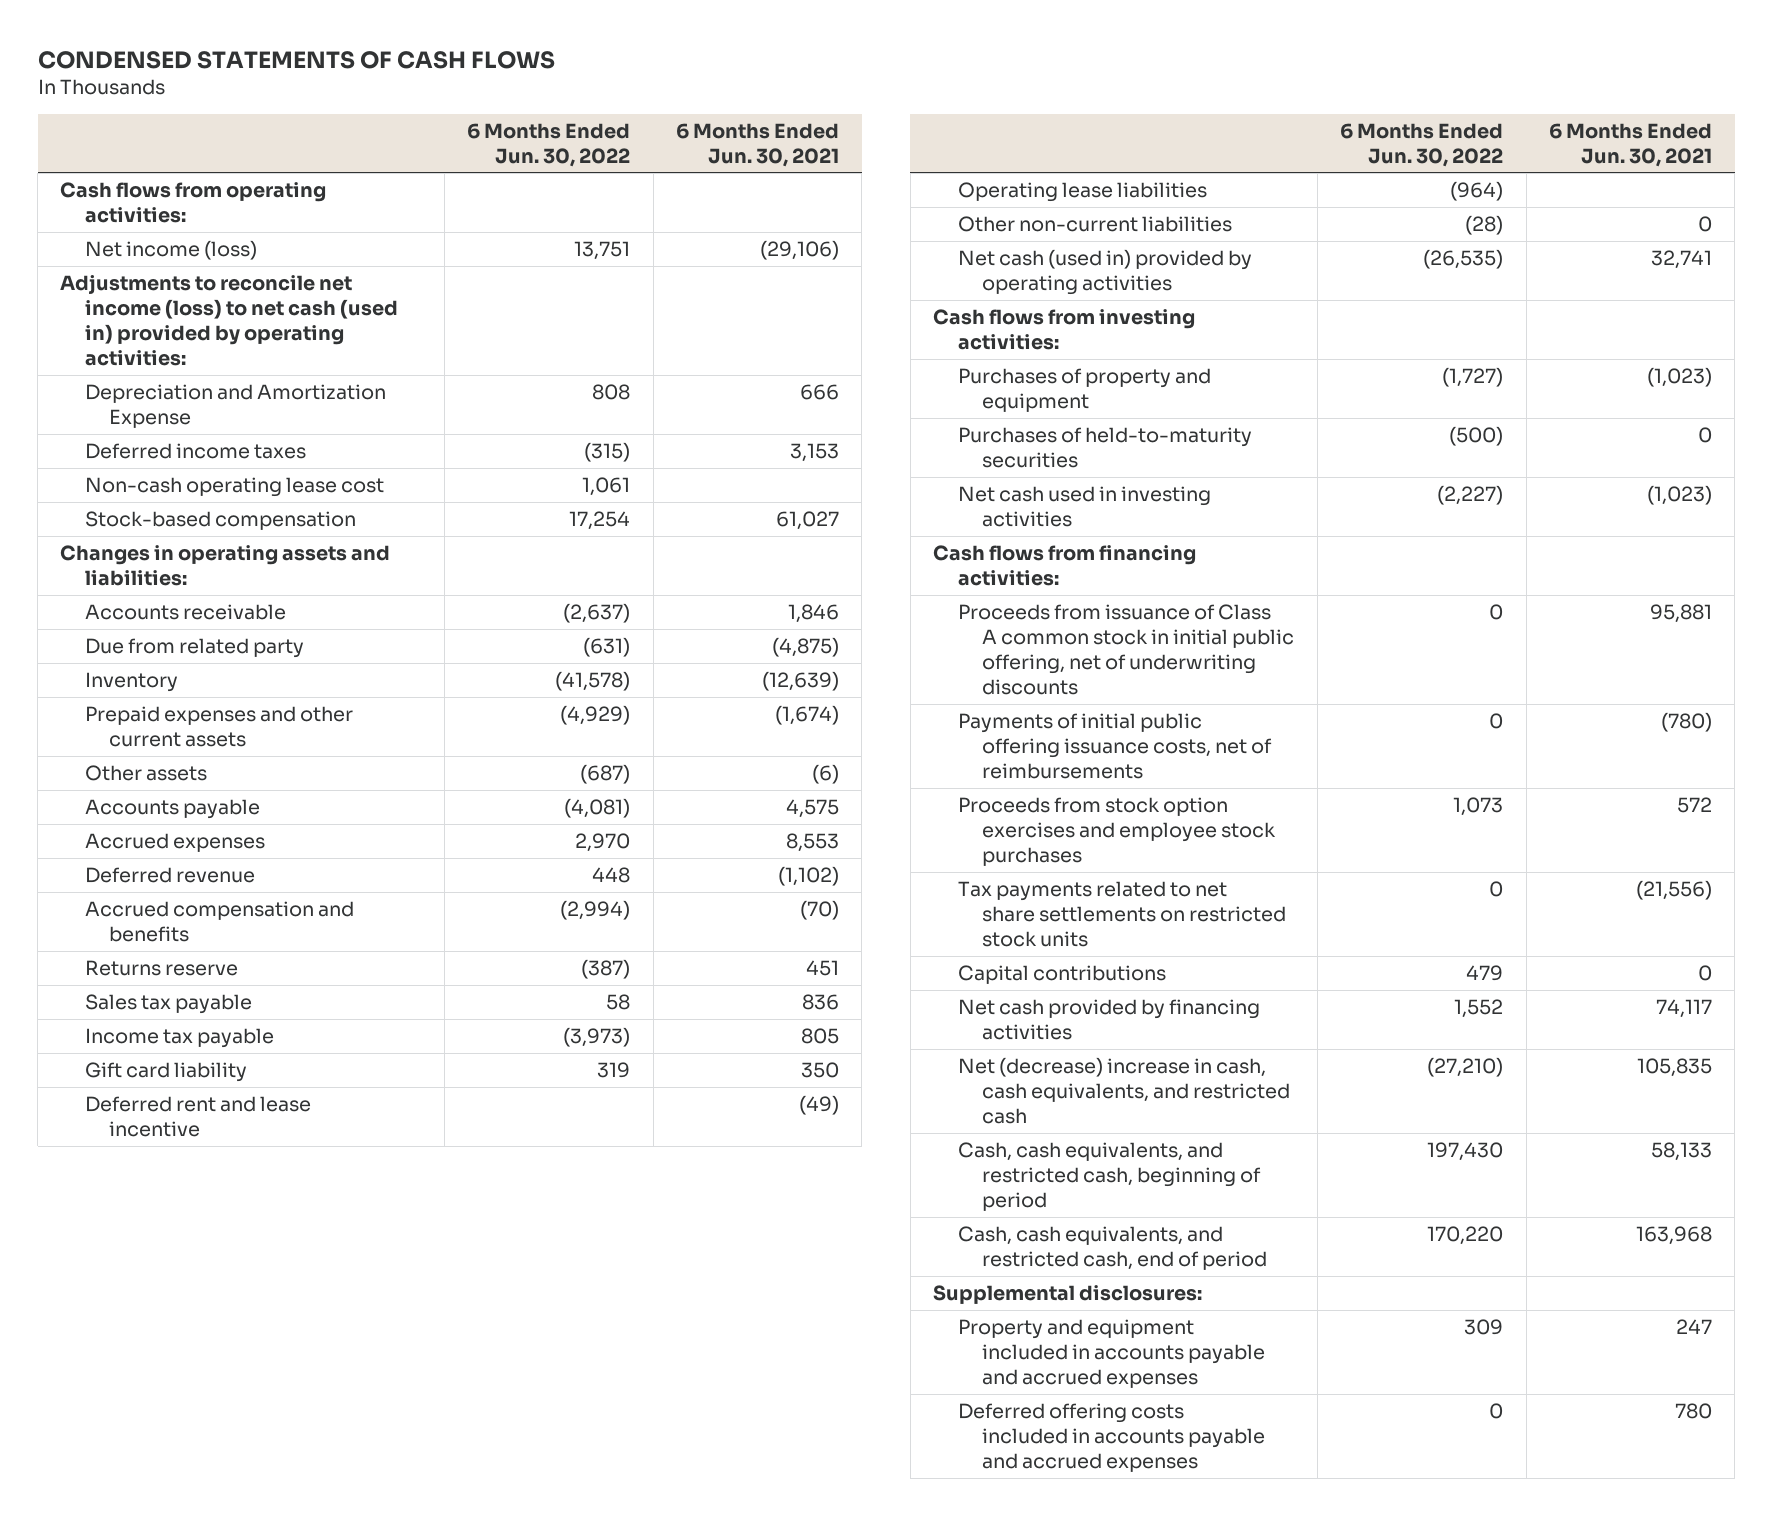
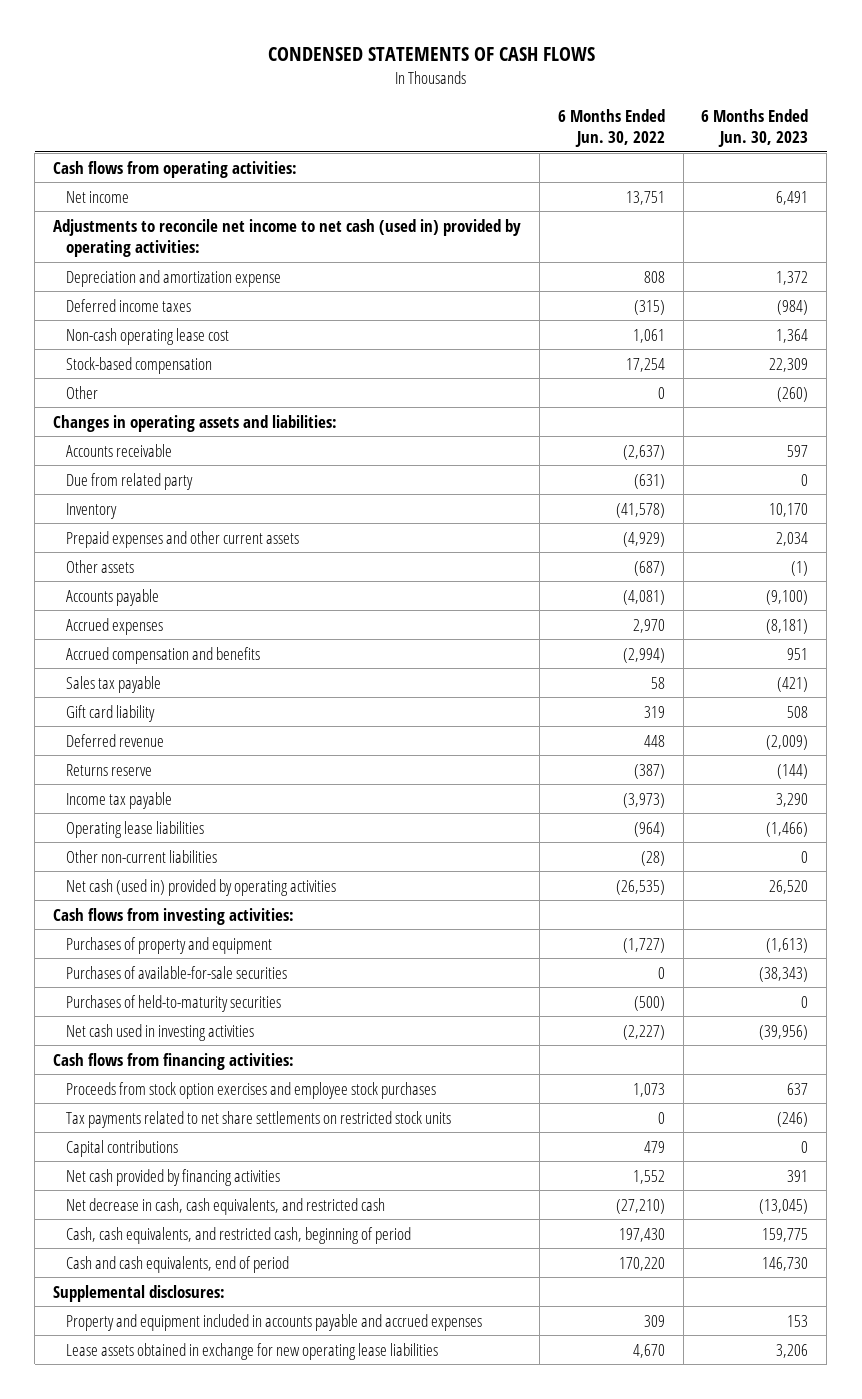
[675,122,839,167] 6 Months Ended Jun. 30, 2021 -> none
none -> [701,108,809,148] 6 Months Ended Jun. 30, 2023
[84,239,257,260] Net income (loss) -> [66,190,130,203] Net income
[60,273,398,367] Adjustments to reconcile net income (loss) to net cash (used in) provided by operating activities: -> [53,218,522,257] Adjustments to reconcile net income to net cash (used in) provided by operating activities:
[84,383,386,429] Depreciation and Amortization Expense -> [66,269,282,287] Depreciation and amortization expense
none -> [66,385,99,399] Other
[84,1095,311,1138] Deferred rent and lease incentive -> none
[84,866,255,883] Deferred revenue -> [66,733,165,747] Deferred revenue
[84,959,238,976] Returns reserve -> [66,763,153,776] Returns reserve
[84,1027,274,1048] Income tax payable -> [66,791,173,809] Income tax payable
none -> [66,965,288,979] Purchases of available-for-sale securities
[957,603,1295,696] Proceeds from issuance of Class A common stock in initial public offering, net of underwriting discounts -> none
[957,712,1273,780] Payments of initial public offering issuance costs, net of reimbursements -> none
[957,1056,1291,1125] Net (decrease) increase in cash, cash equivalents, and restricted cash -> [66,1197,386,1215] Net decrease in cash, cash equivalents, and restricted cash
[957,1225,1268,1271] Cash, cash equivalents, and restricted cash, end of period -> [66,1255,290,1273] Cash and cash equivalents, end of period
[957,1402,1266,1473] Deferred offering costs included in accounts payable and accrued expenses -> none
none -> [66,1342,439,1360] Lease assets obtained in exchange for new operating lease liabilities

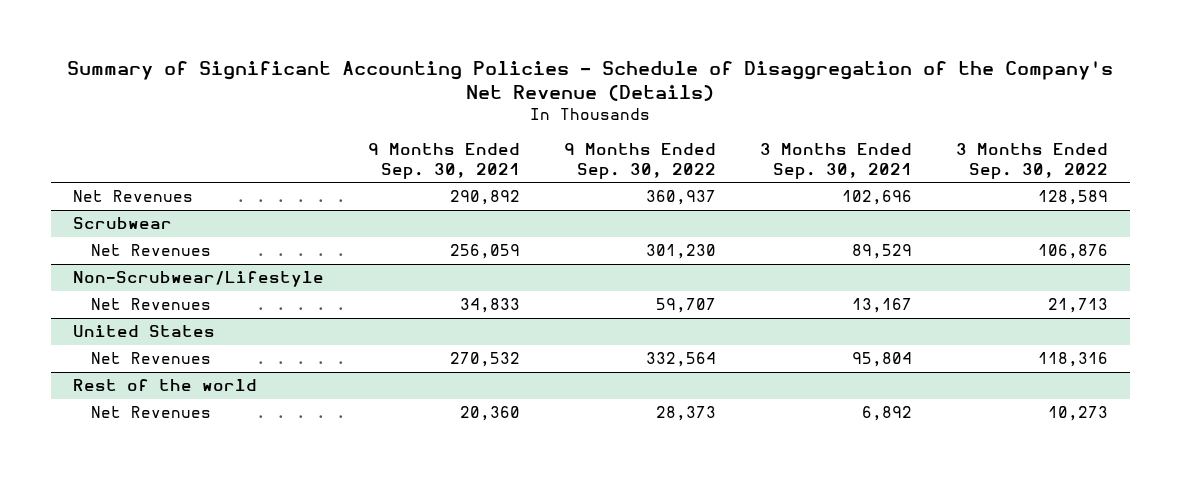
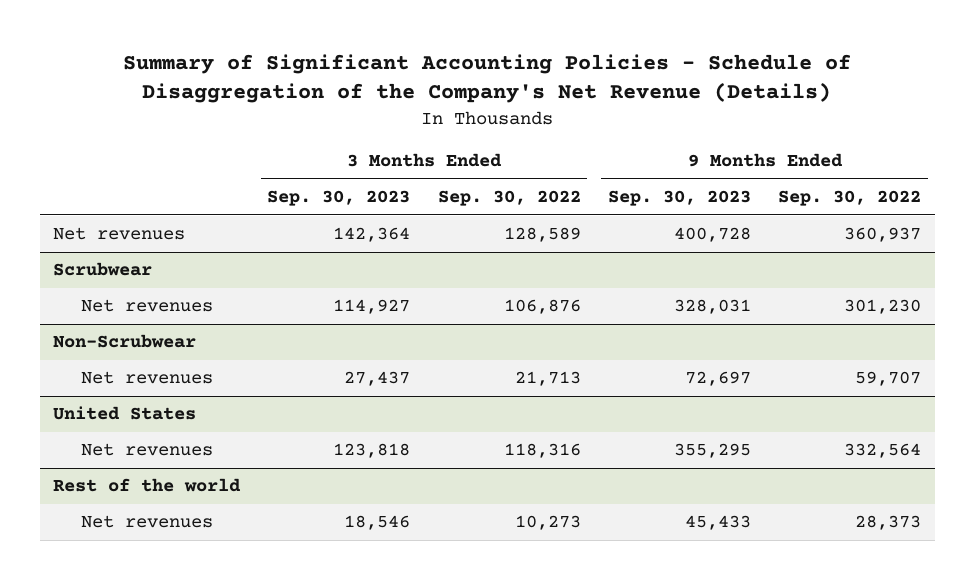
[367,143,520,179] 9 Months Ended Sep. 30, 2021 -> none
[759,143,912,179] 3 Months Ended Sep. 30, 2021 -> none
none -> [267,190,411,207] Sep. 30, 2023
none -> [607,190,751,207] Sep. 30, 2023
[72,190,193,203] Net Revenues -> [53,227,186,241] Net revenues
[91,244,212,257] Net Revenues -> [80,299,213,313] Net revenues
[72,271,324,288] Non-Scrubwear/Lifestyle -> [53,334,197,349] Non-Scrubwear
[91,298,212,311] Net Revenues -> [80,371,213,385] Net revenues
[91,352,212,365] Net Revenues -> [80,443,213,457] Net revenues
[91,406,212,419] Net Revenues -> [80,515,213,529] Net revenues

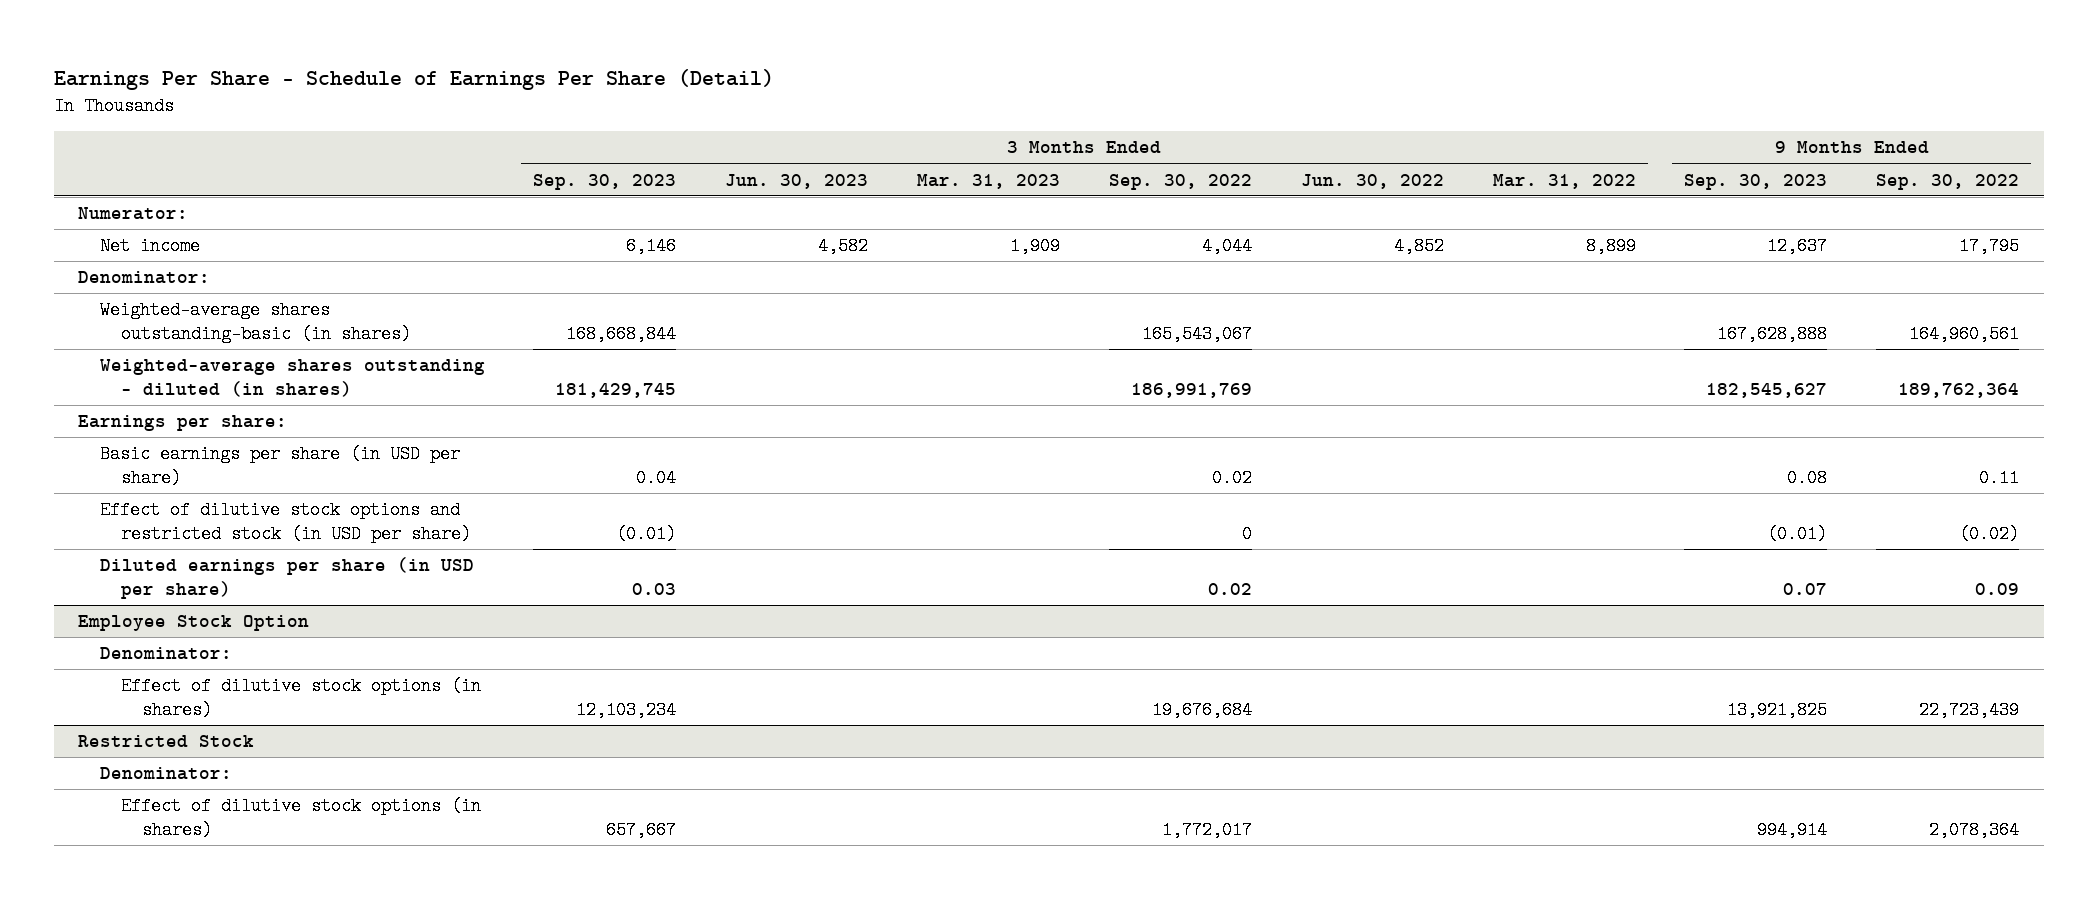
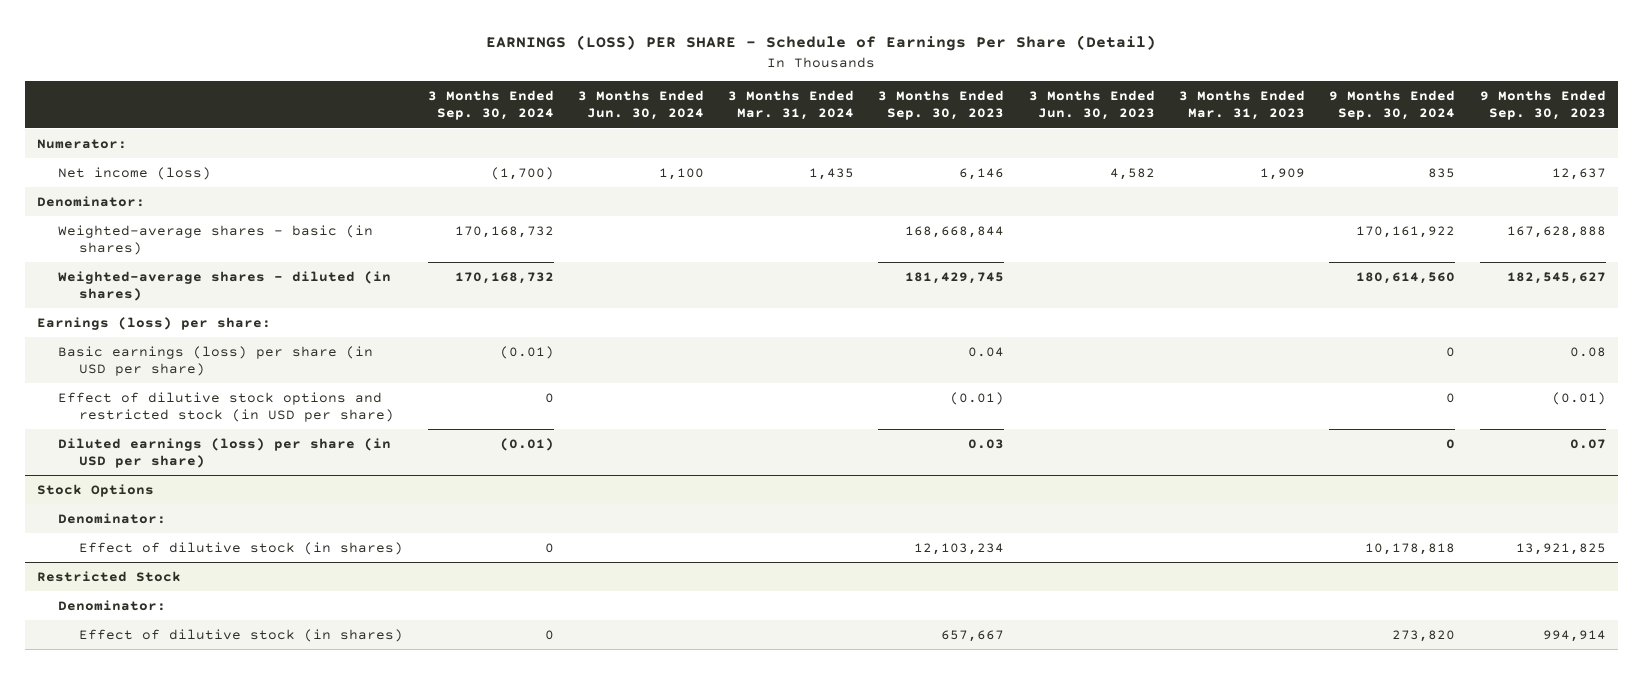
[53,68,774,90] Earnings Per Share - Schedule of Earnings Per Share (Detail) -> [486,35,1157,52] EARNINGS (LOSS) PER SHARE - Schedule of Earnings Per Share (Detail)
[1108,173,1252,190] Sep. 30, 2022 -> none
[1300,173,1444,189] Jun. 30, 2022 -> none
[1492,173,1636,189] Mar. 31, 2022 -> none
[1876,173,2020,190] Sep. 30, 2022 -> none
none -> [427,89,554,121] 3 Months Ended Sep. 30, 2024
none -> [577,89,704,121] 3 Months Ended Jun. 30, 2024
none -> [728,89,855,121] 3 Months Ended Mar. 31, 2024
none -> [1329,89,1456,121] 9 Months Ended Sep. 30, 2024
[99,237,200,256] Net income -> [58,166,212,180] Net income (loss)
[99,301,411,344] Weighted-average shares outstanding-basic (in shares) -> [58,224,374,256] Weighted-average shares - basic (in shares)
[99,359,485,398] Weighted-average shares outstanding - diluted (in shares) -> [58,270,392,302] Weighted-average shares - diluted (in shares)
[78,415,288,432] Earnings per share: -> [37,316,272,330] Earnings (loss) per share:
[99,445,460,488] Basic earnings per share (in USD per share) -> [58,345,374,377] Basic earnings (loss) per share (in USD per share)
[99,557,474,600] Diluted earnings per share (in USD per share) -> [58,437,392,469] Diluted earnings (loss) per share (in USD per share)
[78,615,310,632] Employee Stock Option -> [37,483,155,497] Stock Options
[120,677,481,720] Effect of dilutive stock options (in shares) -> [79,541,404,555] Effect of dilutive stock (in shares)
[120,797,481,840] Effect of dilutive stock options (in shares) -> [79,628,404,642] Effect of dilutive stock (in shares)

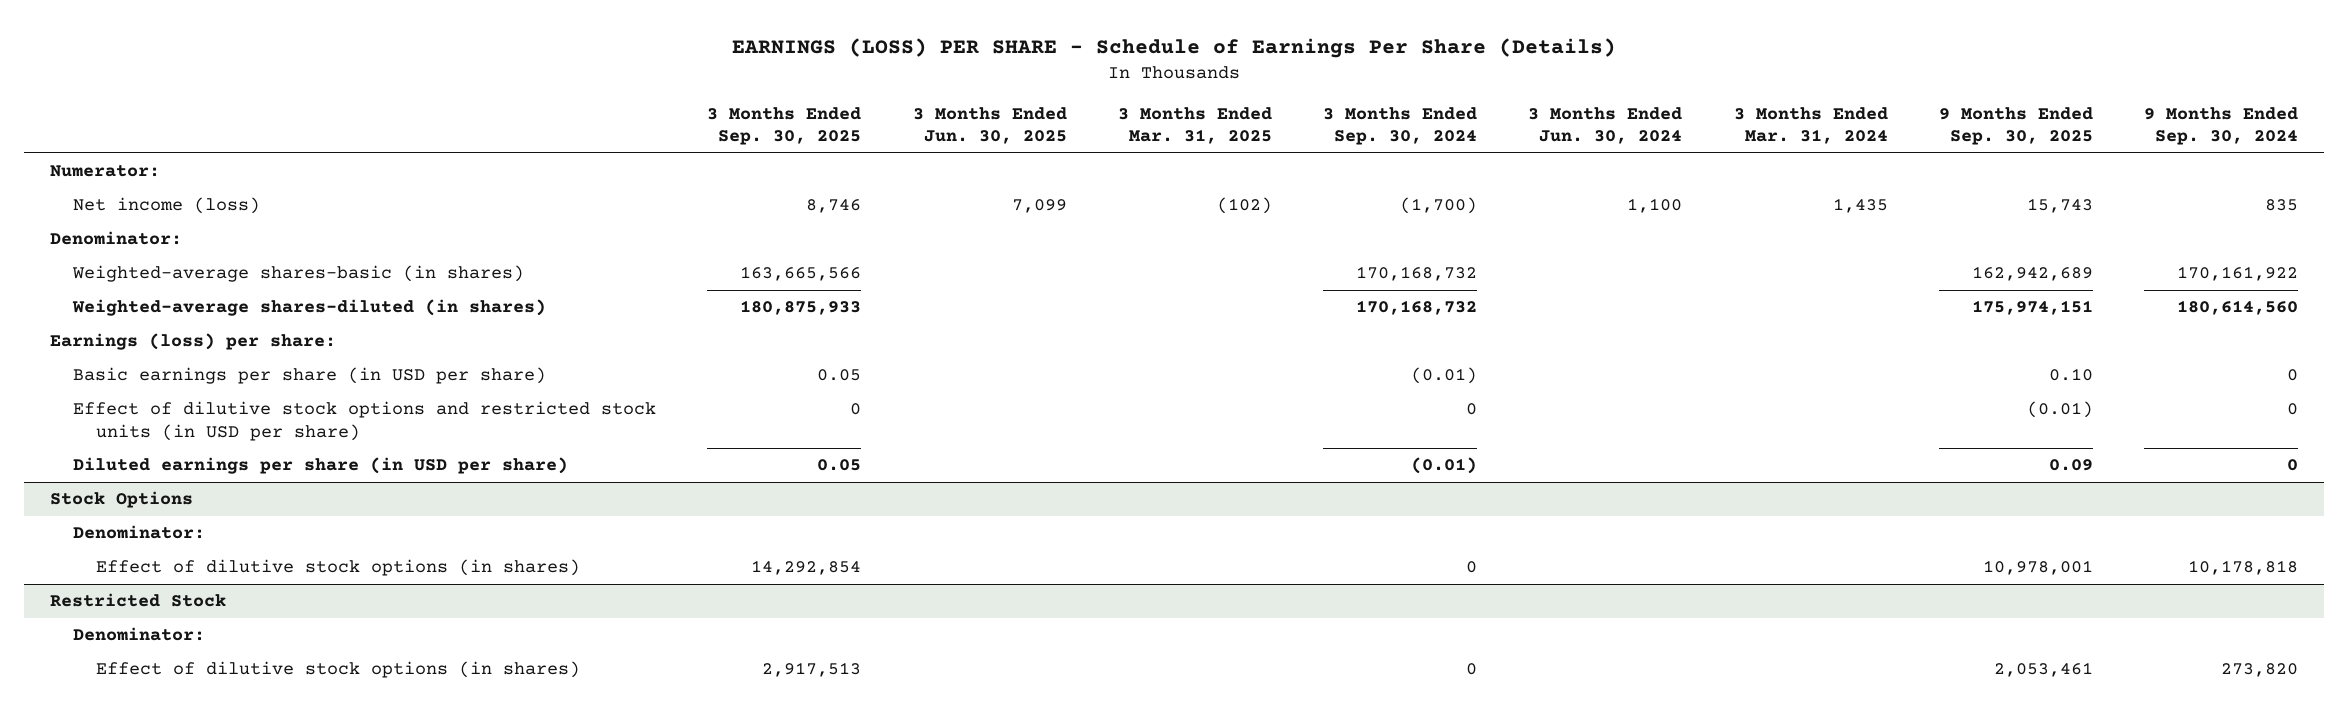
[486,35,1157,52] EARNINGS (LOSS) PER SHARE - Schedule of Earnings Per Share (Detail) -> [731,37,1616,58] EARNINGS (LOSS) PER SHARE - Schedule of Earnings Per Share (Details)
[878,89,1005,121] 3 Months Ended Sep. 30, 2023 -> none
[1028,89,1155,121] 3 Months Ended Jun. 30, 2023 -> none
[1179,89,1306,121] 3 Months Ended Mar. 31, 2023 -> none
[1479,89,1606,121] 9 Months Ended Sep. 30, 2023 -> none
none -> [707,106,862,146] 3 Months Ended Sep. 30, 2025
none -> [912,106,1067,145] 3 Months Ended Jun. 30, 2025
none -> [1117,106,1272,145] 3 Months Ended Mar. 31, 2025
none -> [1939,106,2094,146] 9 Months Ended Sep. 30, 2025
[58,224,374,256] Weighted-average shares - basic (in shares) -> [71,265,524,283] Weighted-average shares-basic (in shares)
[58,270,392,302] Weighted-average shares - diluted (in shares) -> [71,299,546,317] Weighted-average shares-diluted (in shares)
[58,345,374,377] Basic earnings (loss) per share (in USD per share) -> [72,367,546,385] Basic earnings per share (in USD per share)
[58,391,395,423] Effect of dilutive stock options and restricted stock (in USD per share) -> [72,401,656,441] Effect of dilutive stock options and restricted stock units (in USD per share)
[58,437,392,469] Diluted earnings (loss) per share (in USD per share) -> [72,457,568,475] Diluted earnings per share (in USD per share)
[79,541,404,555] Effect of dilutive stock (in shares) -> [96,559,581,577] Effect of dilutive stock options (in shares)
[79,628,404,642] Effect of dilutive stock (in shares) -> [96,661,581,679] Effect of dilutive stock options (in shares)

